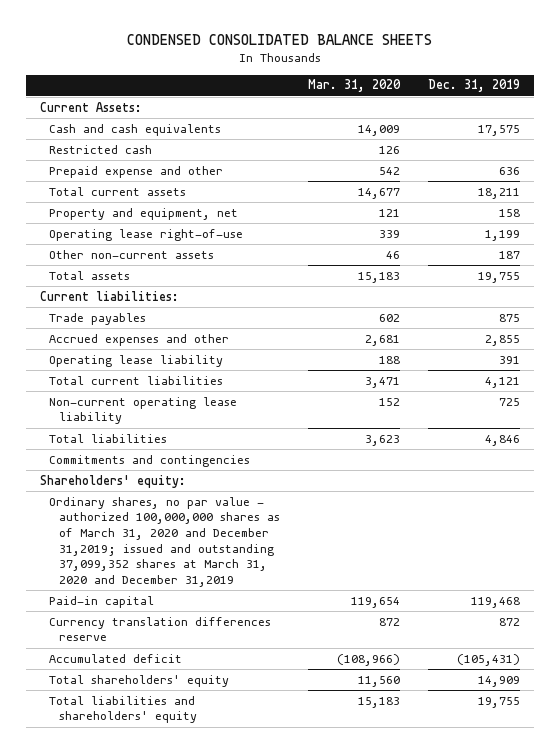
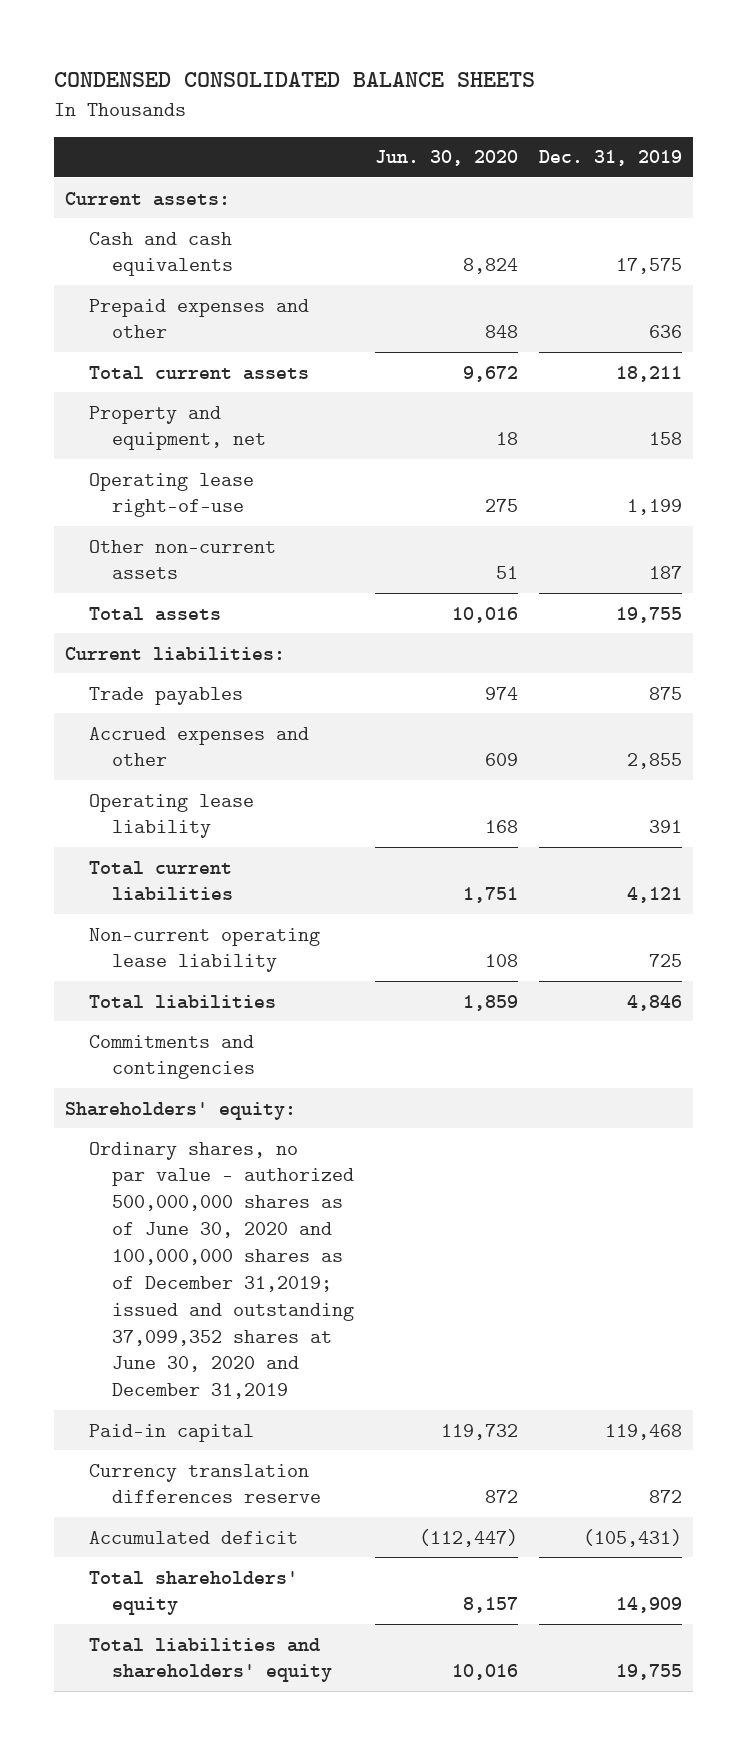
[308,79,402,93] Mar. 31, 2020 -> none
none -> [375,150,519,167] Jun. 30, 2020
[39,101,142,112] Current Assets: -> [64,191,230,206] Current assets:
[49,144,153,154] Restricted cash -> none
[49,165,224,178] Prepaid expense and other -> [88,298,309,339] Prepaid expenses and other
[49,496,281,587] Ordinary shares, no par value - authorized 100,000,000 shares as of March 31, 2020 and December 31,2019; issued and outstanding 37,099,352 shares at March 31, 2020 and December 31,2019 -> [88,1141,355,1400] Ordinary shares, no par value - authorized 500,000,000 shares as of June 30, 2020 and 100,000,000 shares as of December 31,2019; issued and outstanding 37,099,352 shares at June 30, 2020 and December 31,2019

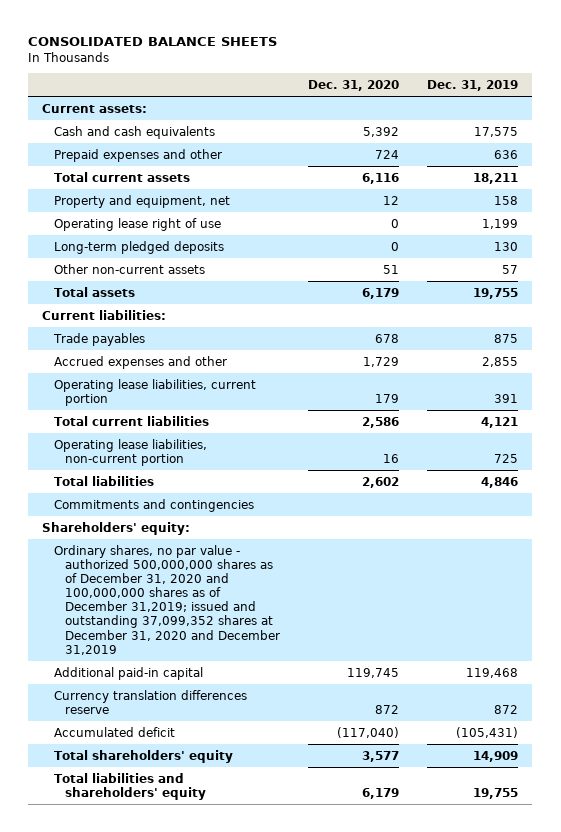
[54,72,536,88] CONDENSED CONSOLIDATED BALANCE SHEETS -> [28,37,278,47] CONSOLIDATED BALANCE SHEETS
[375,150,519,167] Jun. 30, 2020 -> none
none -> [308,79,400,91] Dec. 31, 2020
[88,472,254,518] Operating lease right-of-use -> [53,217,221,231] Operating lease right of use
none -> [53,240,224,254] Long-term pledged deposits
[649,566,683,580] 187 -> [502,264,519,274] 57
[88,793,254,839] Operating lease liability -> [53,378,256,406] Operating lease liabilities, current portion
[88,927,320,973] Non-current operating lease liability -> [53,438,207,466] Operating lease liabilities, non-current portion
[88,1141,355,1400] Ordinary shares, no par value - authorized 500,000,000 shares as of June 30, 2020 and 100,000,000 shares as of December 31,2019; issued and outstanding 37,099,352 shares at June 30, 2020 and December 31,2019 -> [53,544,281,655] Ordinary shares, no par value - authorized 500,000,000 shares as of December 31, 2020 and 100,000,000 shares as of December 31,2019; issued and outstanding 37,099,352 shares at December 31, 2020 and December 31,2019
[88,1423,254,1442] Paid-in capital -> [53,666,203,680] Additional paid-in capital

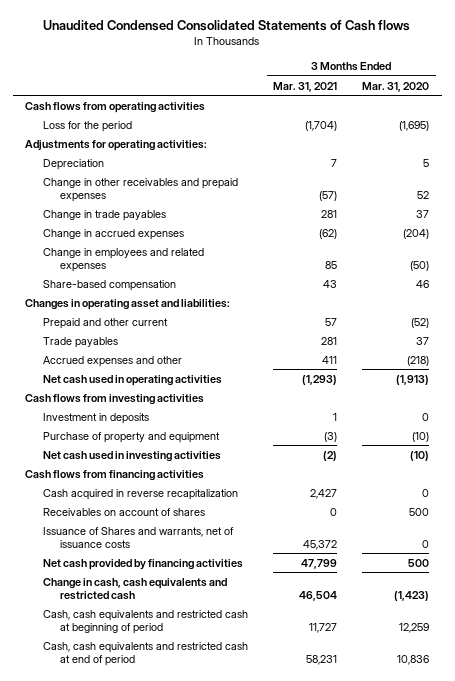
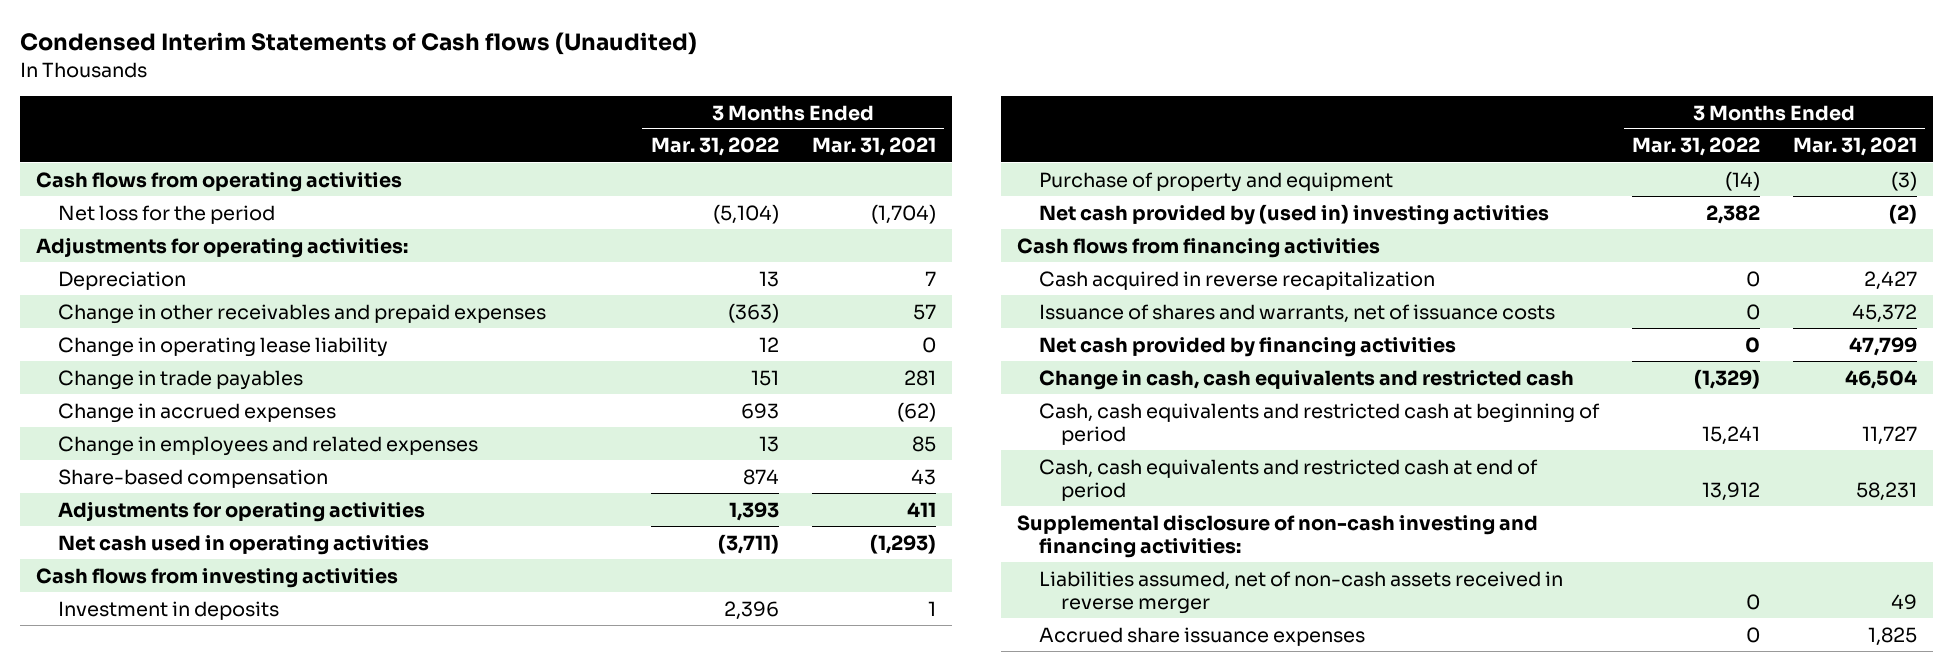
[43,20,411,32] Unaudited Condensed Consolidated Statements of Cash flows -> [19,32,697,56] Condensed Interim Statements of Cash flows (Unaudited)
[362,81,430,92] Mar. 31, 2020 -> none
none -> [650,137,779,157] Mar. 31, 2022
[42,120,132,132] Loss for the period -> [57,204,275,224] Net loss for the period
[318,190,337,201] (57) -> [912,303,936,320] 57
none -> [57,336,388,357] Change in operating lease liability
[25,298,231,310] Changes in operating asset and liabilities: -> none
[42,317,168,329] Prepaid and other current -> none
[42,336,118,348] Trade payables -> none
[42,355,182,367] Accrued expenses and other -> [57,500,425,522] Adjustments for operating activities
[42,450,221,462] Net cash used in investing activities -> [1039,203,1550,225] Net cash provided by (used in) investing activities
[42,507,205,516] Receivables on account of shares -> none
[42,526,234,548] Issuance of Shares and warrants, net of issuance costs -> [1039,303,1556,323] Issuance of shares and warrants, net of issuance costs
none -> [1017,514,1539,558] Supplemental disclosure of non-cash investing and financing activities:
none -> [1039,570,1564,614] Liabilities assumed, net of non-cash assets received in reverse merger
none -> [1039,626,1366,646] Accrued share issuance expenses

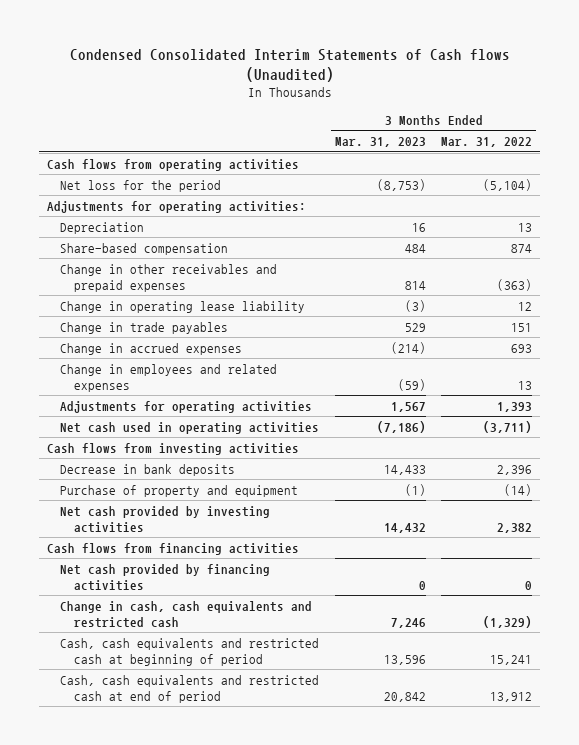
[19,32,697,56] Condensed Interim Statements of Cash flows (Unaudited) -> [69,48,510,82] Condensed Consolidated Interim Statements of Cash flows (Unaudited)
[811,137,936,157] Mar. 31, 2021 -> none
none -> [334,137,426,148] Mar. 31, 2023
[57,468,328,488] Share-based compensation -> [60,242,229,255] Share-based compensation
[57,600,279,620] Investment in deposits -> [60,463,236,476] Decrease in bank deposits
[1039,203,1550,225] Net cash provided by (used in) investing activities -> [60,505,271,533] Net cash provided by investing activities
[1039,270,1436,290] Cash acquired in reverse recapitalization -> none
[1039,303,1556,323] Issuance of shares and warrants, net of issuance costs -> none
[1017,514,1539,558] Supplemental disclosure of non-cash investing and financing activities: -> none
[1039,570,1564,614] Liabilities assumed, net of non-cash assets received in reverse merger -> none
[1039,626,1366,646] Accrued share issuance expenses -> none

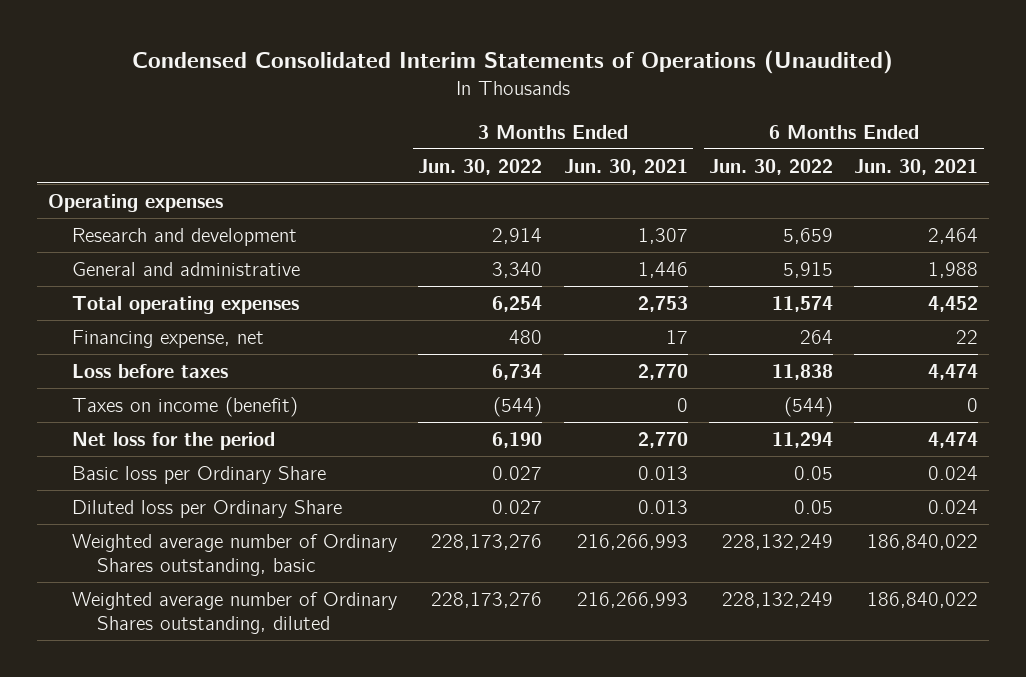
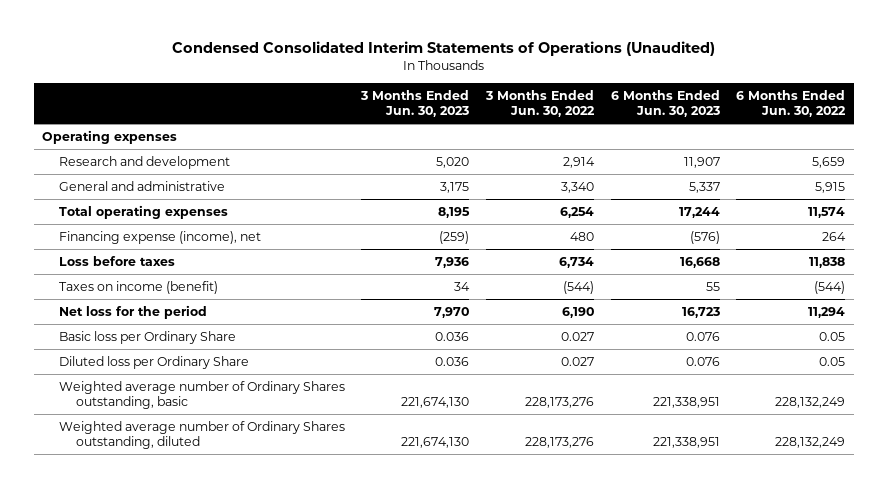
[563,158,688,175] Jun. 30, 2021 -> none
[854,158,979,175] Jun. 30, 2021 -> none
none -> [360,89,470,118] 3 Months Ended Jun. 30, 2023
none -> [610,89,720,118] 6 Months Ended Jun. 30, 2023
[72,329,265,348] Financing expense, net -> [58,230,261,244] Financing expense (income), net

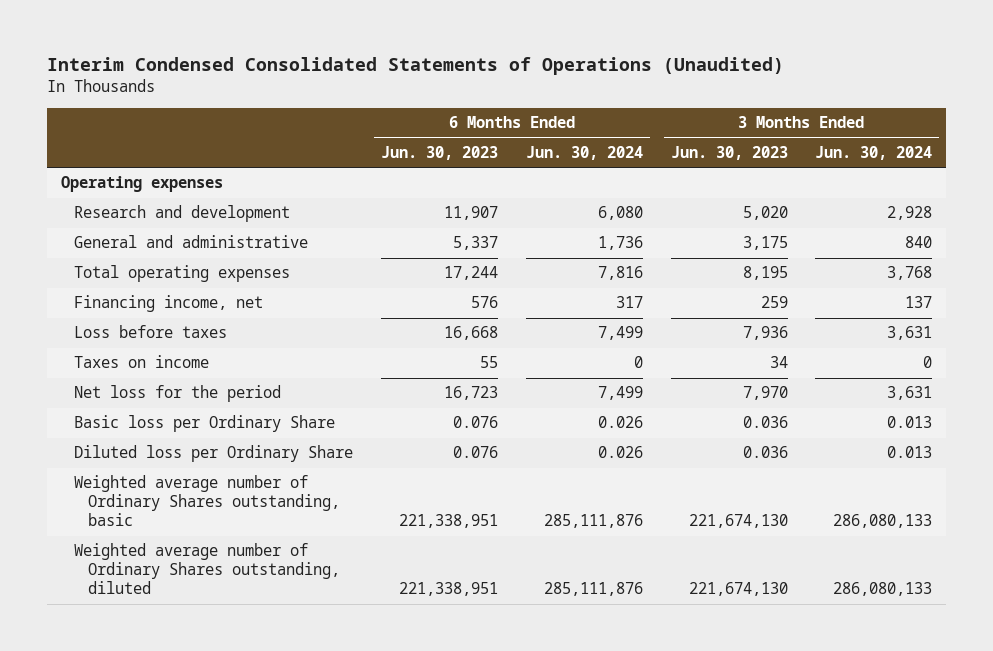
[171,41,715,57] Condensed Consolidated Interim Statements of Operations (Unaudited) -> [47,57,785,76] Interim Condensed Consolidated Statements of Operations (Unaudited)
[485,89,596,118] 3 Months Ended Jun. 30, 2022 -> none
[736,89,847,118] 6 Months Ended Jun. 30, 2022 -> none
none -> [525,146,643,161] Jun. 30, 2024
none -> [815,146,933,161] Jun. 30, 2024
[58,230,261,244] Financing expense (income), net -> [74,295,264,313] Financing income, net
[439,230,470,244] (259) -> [760,296,788,309] 259
[689,230,720,244] (576) -> [471,296,499,309] 576
[58,280,218,294] Taxes on income (benefit) -> [74,355,210,369] Taxes on income

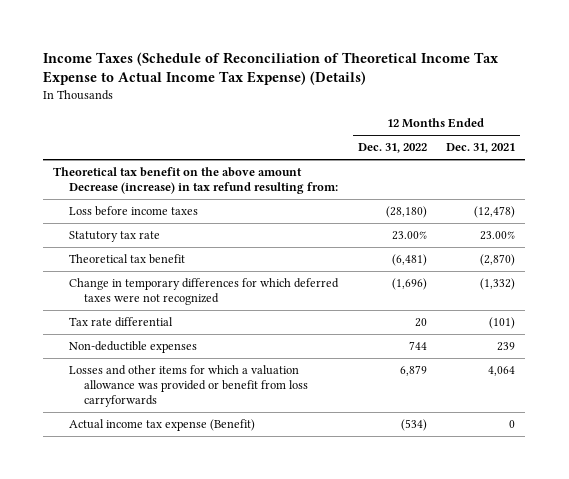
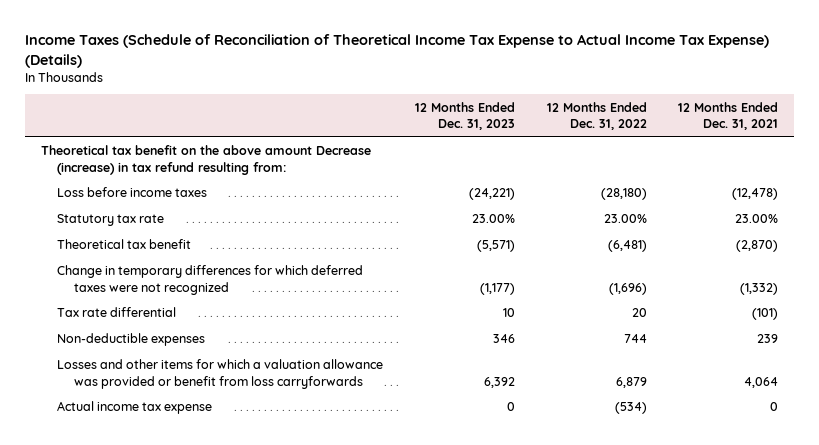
none -> [415,101,516,131] 12 Months Ended Dec. 31, 2023
[68,418,255,431] Actual income tax expense (Benefit) -> [57,401,213,415] Actual income tax expense

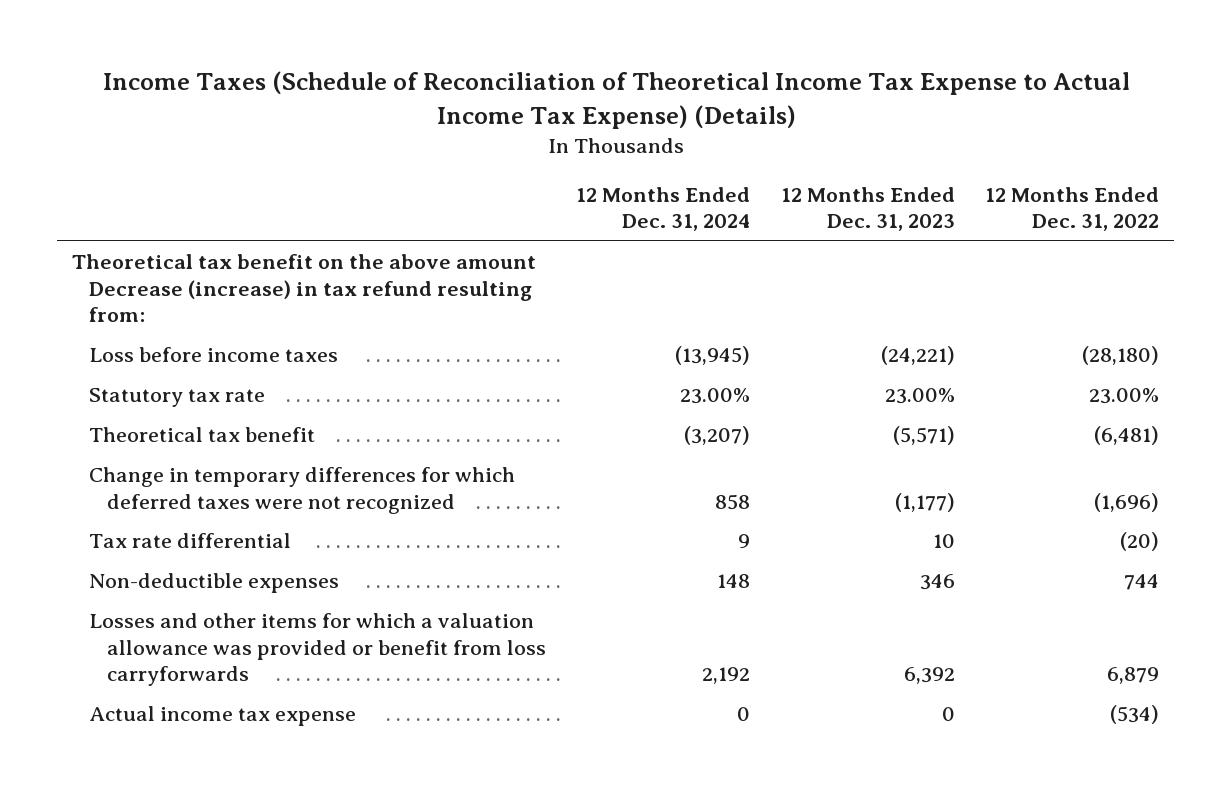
[678,101,779,131] 12 Months Ended Dec. 31, 2021 -> none
none -> [576,186,751,232] 12 Months Ended Dec. 31, 2024
[631,308,647,318] 20 -> [1119,532,1159,552] (20)

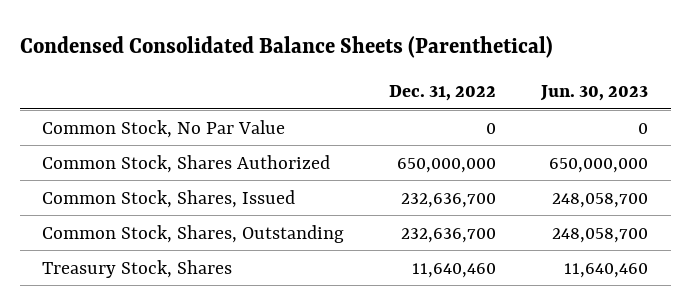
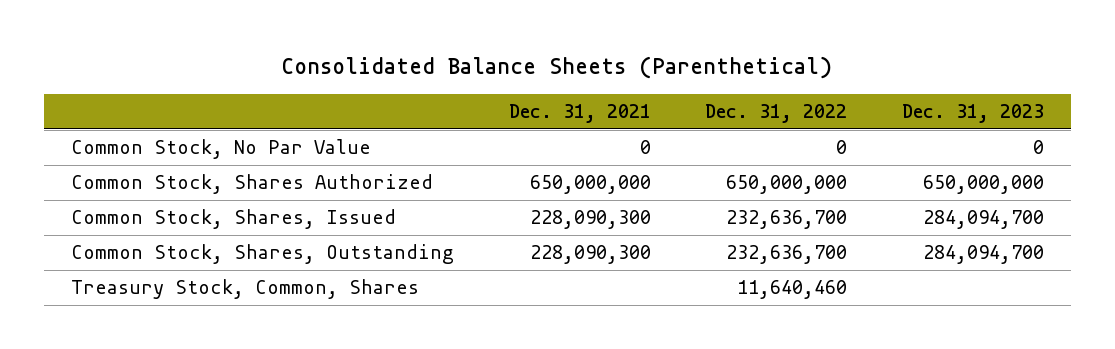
[19,35,553,58] Condensed Consolidated Balance Sheets (Parenthetical) -> [281,56,833,80] Consolidated Balance Sheets (Parenthetical)
[540,85,649,102] Jun. 30, 2023 -> none
none -> [508,104,651,124] Dec. 31, 2021
none -> [901,104,1044,124] Dec. 31, 2023
[42,259,233,278] Treasury Stock, Shares -> [71,279,420,300] Treasury Stock, Common, Shares

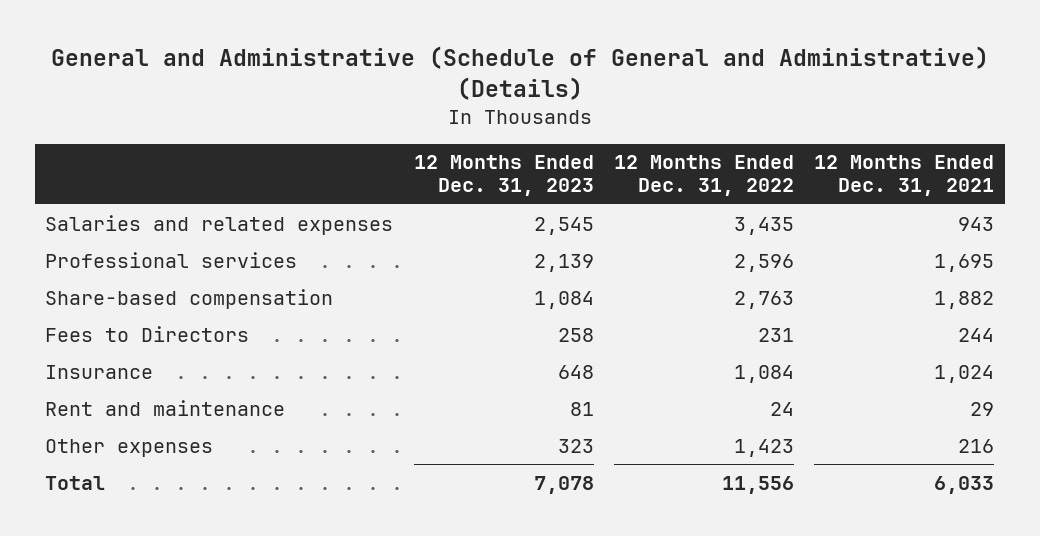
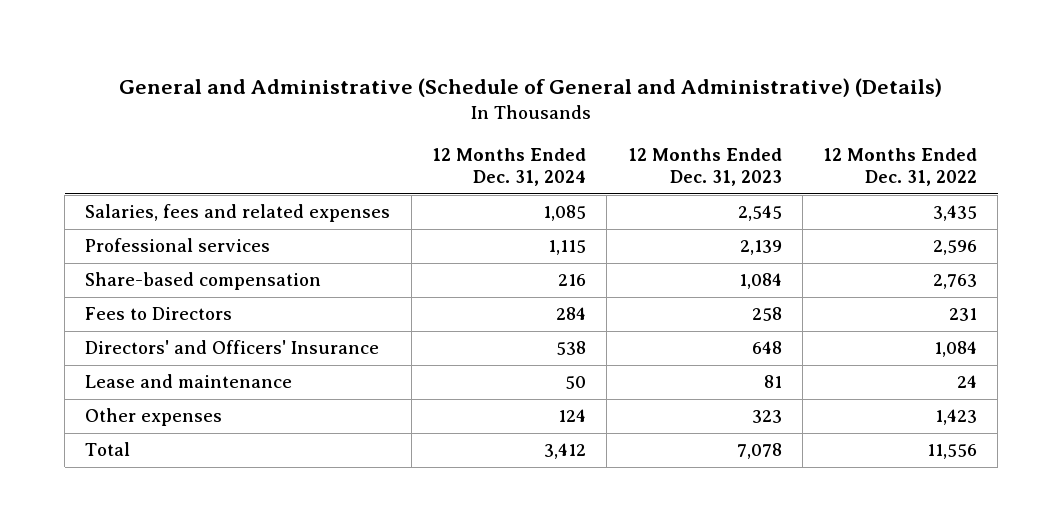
[814,155,995,197] 12 Months Ended Dec. 31, 2021 -> none
none -> [431,147,586,187] 12 Months Ended Dec. 31, 2024
[45,214,394,235] Salaries and related expenses -> [85,204,391,223] Salaries, fees and related expenses
[45,364,154,379] Insurance -> [85,340,380,355] Directors' and Officers' Insurance
[45,399,286,416] Rent and maintenance -> [85,374,293,389] Lease and maintenance

